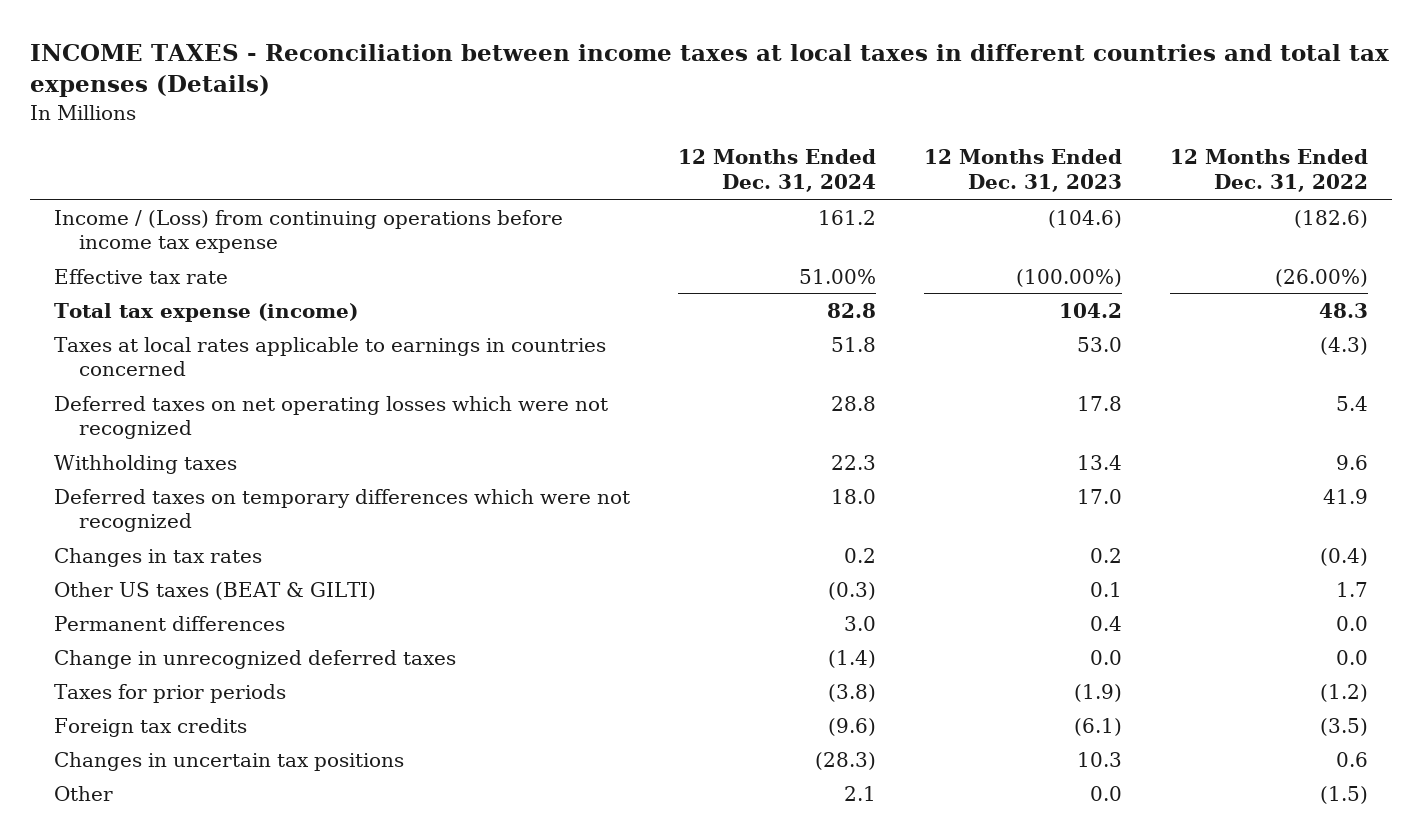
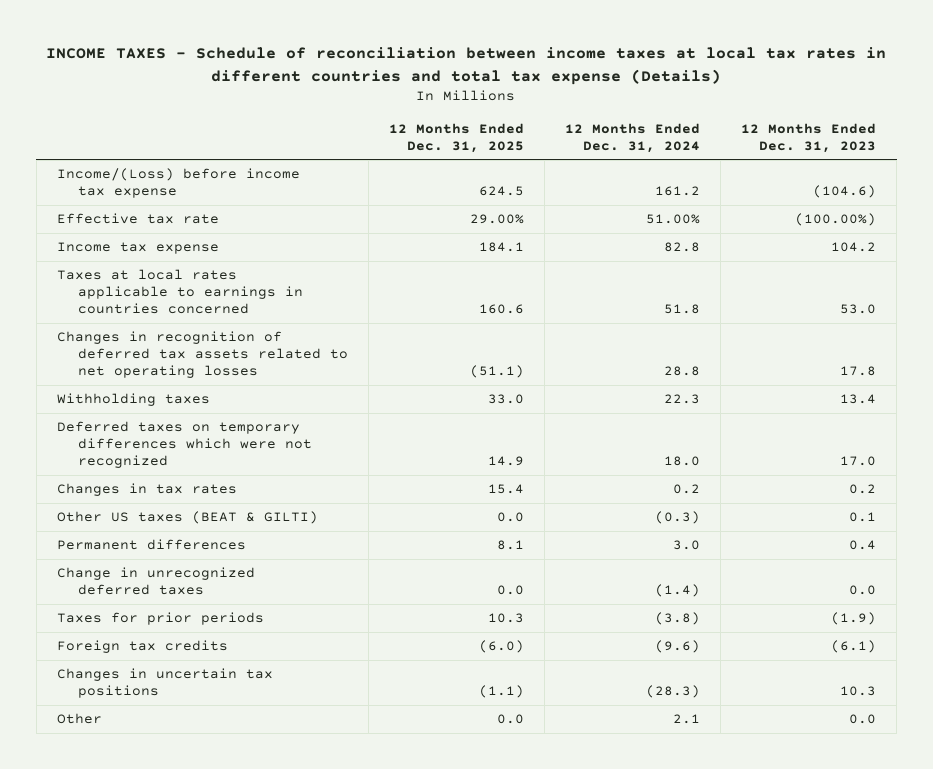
[29,44,1389,98] INCOME TAXES - Reconciliation between income taxes at local taxes in different countries and total tax expenses (Details) -> [46,47,887,85] INCOME TAXES - Schedule of reconciliation between income taxes at local tax rates in different countries and total tax expense (Details)
[1170,149,1369,193] 12 Months Ended Dec. 31, 2022 -> none
none -> [389,122,525,153] 12 Months Ended Dec. 31, 2025
[53,209,563,254] Income / (Loss) from continuing operations before income tax expense -> [56,168,300,199] Income/(Loss) before income tax expense
[53,302,358,322] Total tax expense (income) -> [56,242,219,255] Income tax expense
[53,395,608,440] Deferred taxes on net operating losses which were not recognized -> [56,331,349,379] Changes in recognition of deferred tax assets related to net operating losses

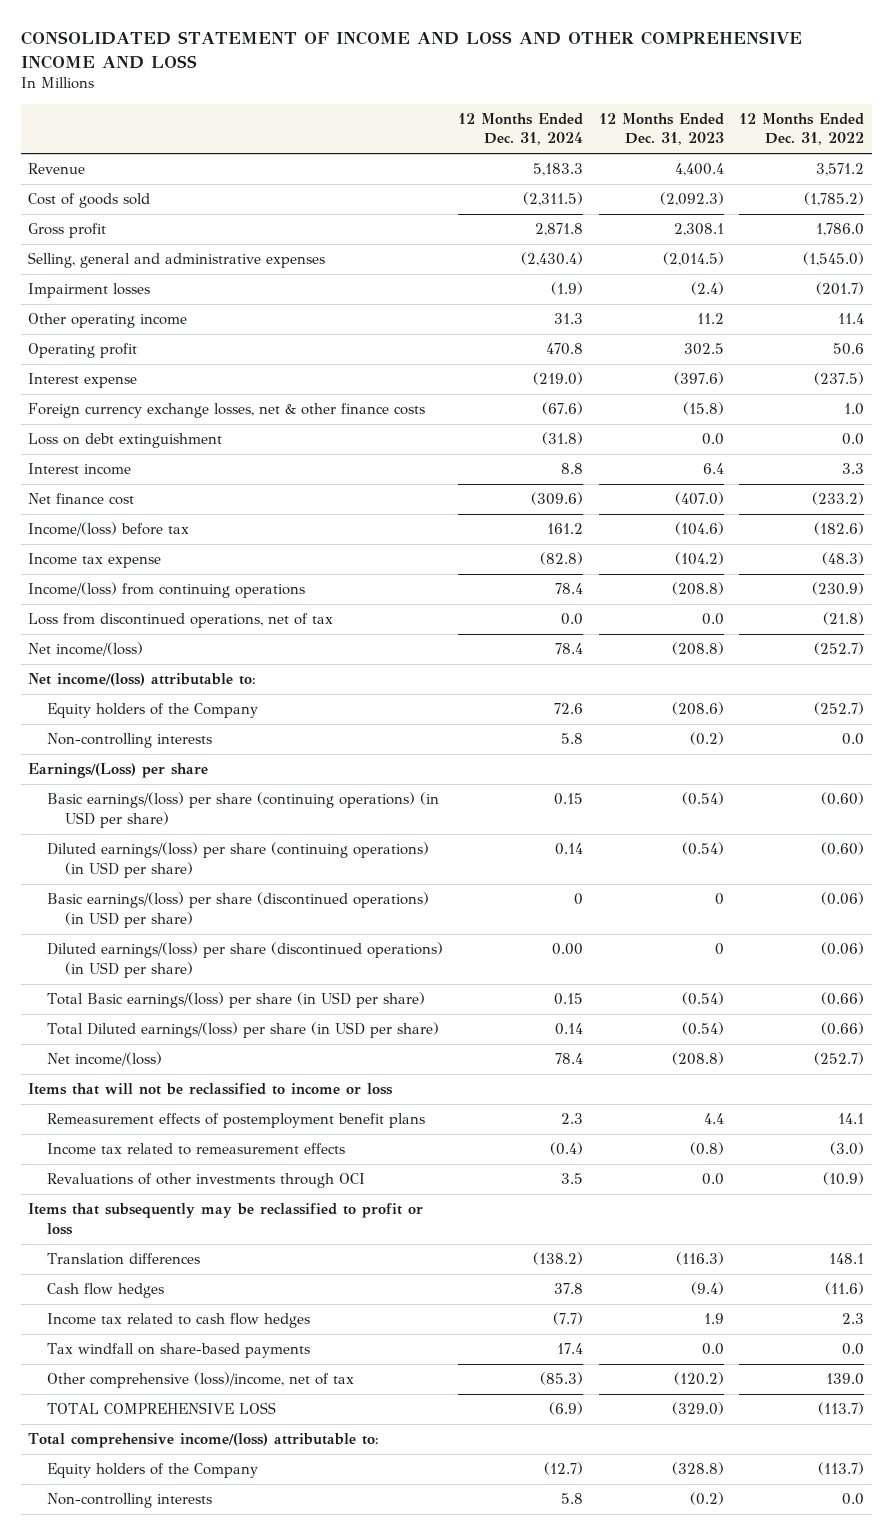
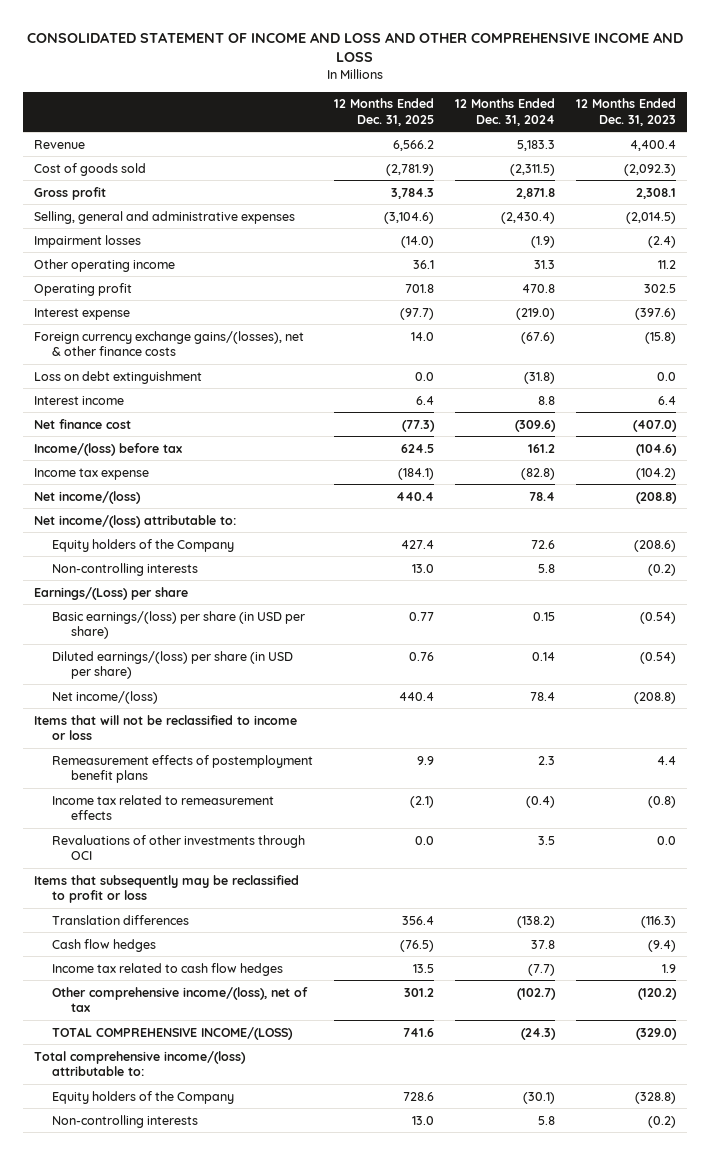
[739,112,865,146] 12 Months Ended Dec. 31, 2022 -> none
none -> [334,98,435,126] 12 Months Ended Dec. 31, 2025
[28,403,426,419] Foreign currency exchange losses, net & other finance costs -> [33,330,304,357] Foreign currency exchange gains/(losses), net & other finance costs
[28,582,306,599] Income/(loss) from continuing operations -> none
[28,613,334,629] Loss from discontinued operations, net of tax -> none
[46,792,439,828] Basic earnings/(loss) per share (continuing operations) (in USD per share) -> none
[46,842,429,878] Diluted earnings/(loss) per share (continuing operations) (in USD per share) -> none
[46,892,429,928] Basic earnings/(loss) per share (discontinued operations) (in USD per share) -> none
[46,942,443,978] Diluted earnings/(loss) per share (discontinued operations) (in USD per share) -> none
[46,992,425,1009] Total Basic earnings/(loss) per share (in USD per share) -> [52,610,306,640] Basic earnings/(loss) per share (in USD per share)
[46,1022,439,1039] Total Diluted earnings/(loss) per share (in USD per share) -> [52,650,294,680] Diluted earnings/(loss) per share (in USD per share)
[46,1343,310,1359] Tax windfall on share-based payments -> none
[46,1372,354,1389] Other comprehensive (loss)/income, net of tax -> [52,986,309,1013] Other comprehensive income/(loss), net of tax
[540,1372,584,1386] (85.3) -> [517,987,557,1000] (102.7)
[46,1402,276,1415] TOTAL COMPREHENSIVE LOSS -> [52,1026,294,1040] TOTAL COMPREHENSIVE INCOME/(LOSS)
[549,1402,584,1416] (6.9) -> [521,1027,557,1040] (24.3)
[544,1462,584,1476] (12.7) -> [523,1091,556,1104] (30.1)

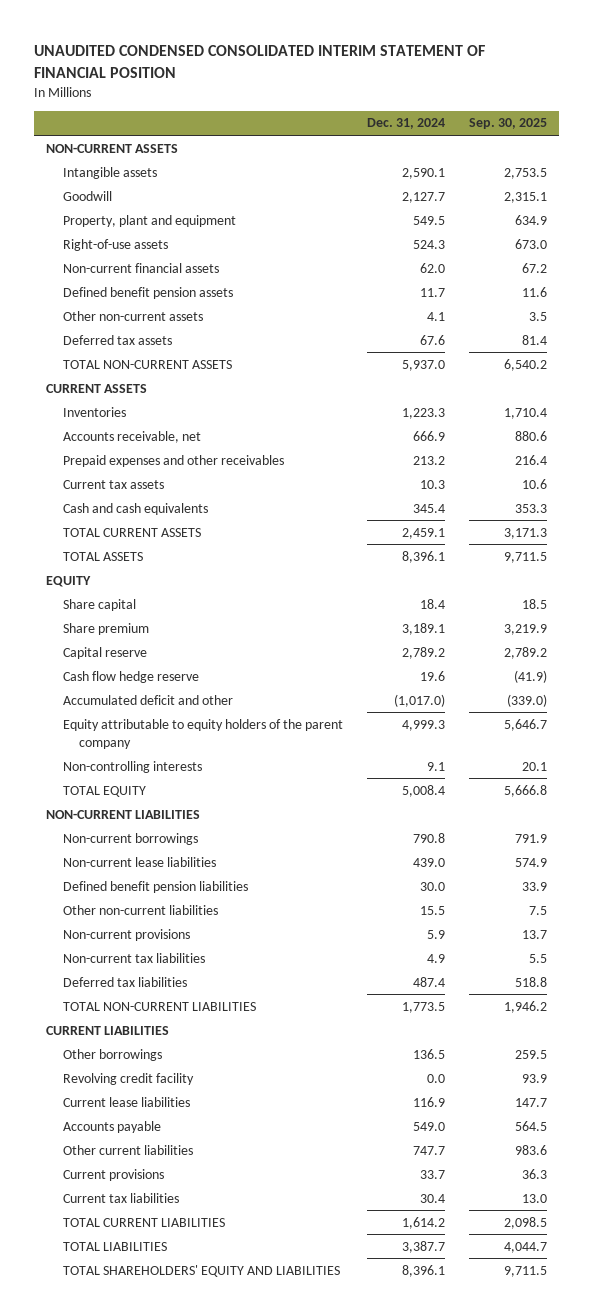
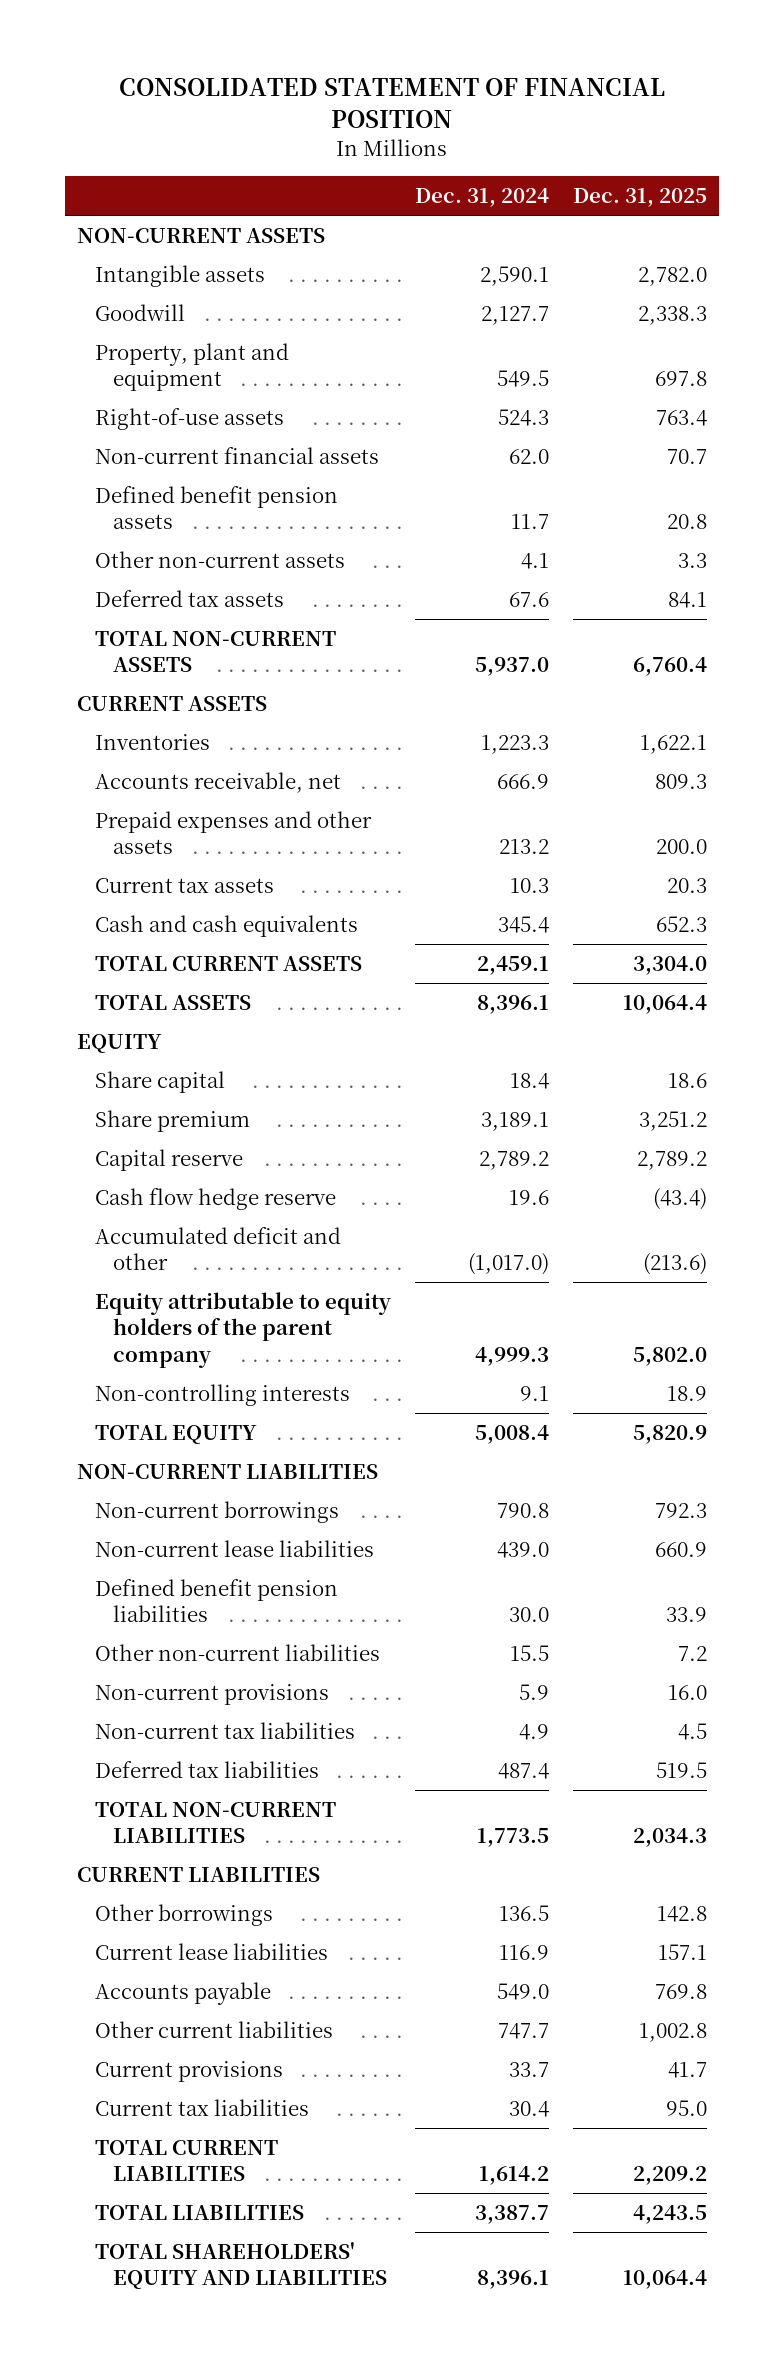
[34,44,486,78] UNAUDITED CONDENSED CONSOLIDATED INTERIM STATEMENT OF FINANCIAL POSITION -> [119,78,666,129] CONSOLIDATED STATEMENT OF FINANCIAL POSITION
[468,118,547,130] Sep. 30, 2025 -> none
none -> [573,188,708,208] Dec. 31, 2025
[62,454,284,467] Prepaid expenses and other receivables -> [94,810,372,855] Prepaid expenses and other assets
[62,1072,194,1085] Revolving credit facility -> none

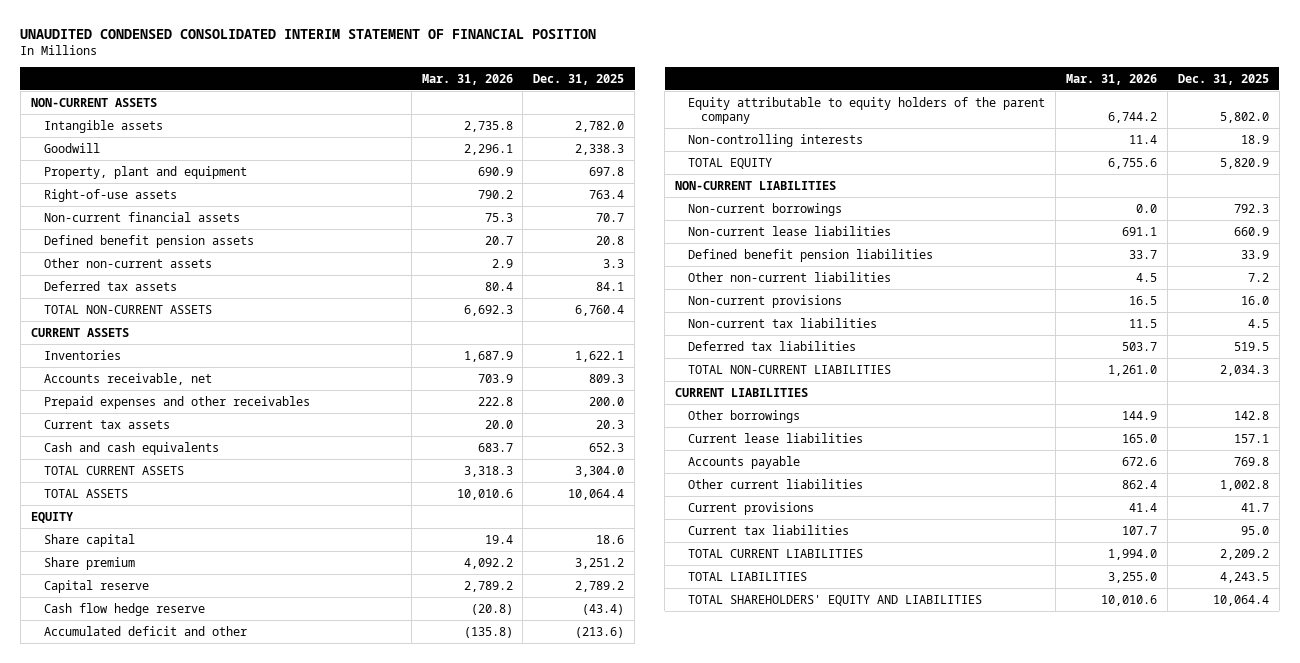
[119,78,666,129] CONSOLIDATED STATEMENT OF FINANCIAL POSITION -> [20,28,597,39] UNAUDITED CONDENSED CONSOLIDATED INTERIM STATEMENT OF FINANCIAL POSITION
[415,188,550,208] Dec. 31, 2024 -> none
none -> [421,73,513,85] Mar. 31, 2026
[94,810,372,855] Prepaid expenses and other assets -> [43,395,310,409] Prepaid expenses and other receivables

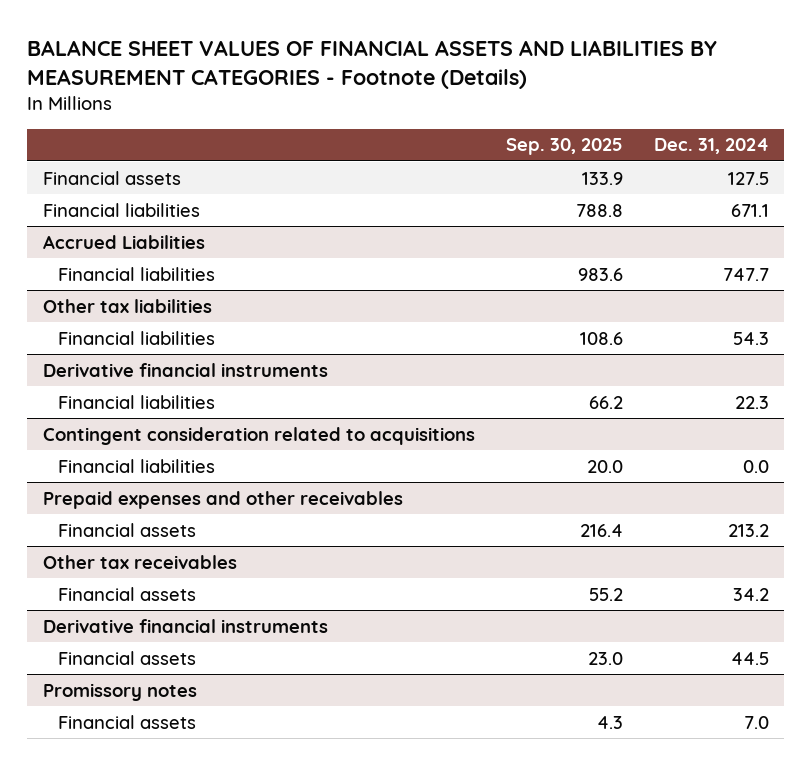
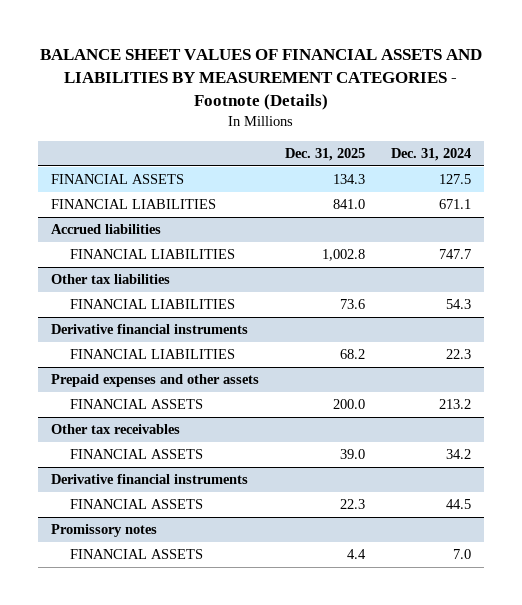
[505,138,623,156] Sep. 30, 2025 -> none
none -> [284,147,365,161] Dec. 31, 2025
[42,170,181,185] Financial assets -> [50,174,184,185] FINANCIAL ASSETS
[42,202,200,217] Financial liabilities -> [50,199,216,210] FINANCIAL LIABILITIES
[42,234,205,249] Accrued Liabilities -> [50,224,161,235] Accrued liabilities
[58,266,216,281] Financial liabilities -> [69,249,235,260] FINANCIAL LIABILITIES
[58,330,216,345] Financial liabilities -> [69,299,235,310] FINANCIAL LIABILITIES
[42,426,475,445] Contingent consideration related to acquisitions -> none
[58,458,216,473] Financial liabilities -> none
[58,394,216,409] Financial liabilities -> [69,349,235,360] FINANCIAL LIABILITIES
[42,490,403,509] Prepaid expenses and other receivables -> [50,374,259,388] Prepaid expenses and other assets
[58,522,197,537] Financial assets -> [69,399,203,410] FINANCIAL ASSETS
[58,586,197,601] Financial assets -> [69,449,203,460] FINANCIAL ASSETS
[58,650,197,665] Financial assets -> [69,499,203,510] FINANCIAL ASSETS
[58,714,197,729] Financial assets -> [69,549,203,560] FINANCIAL ASSETS

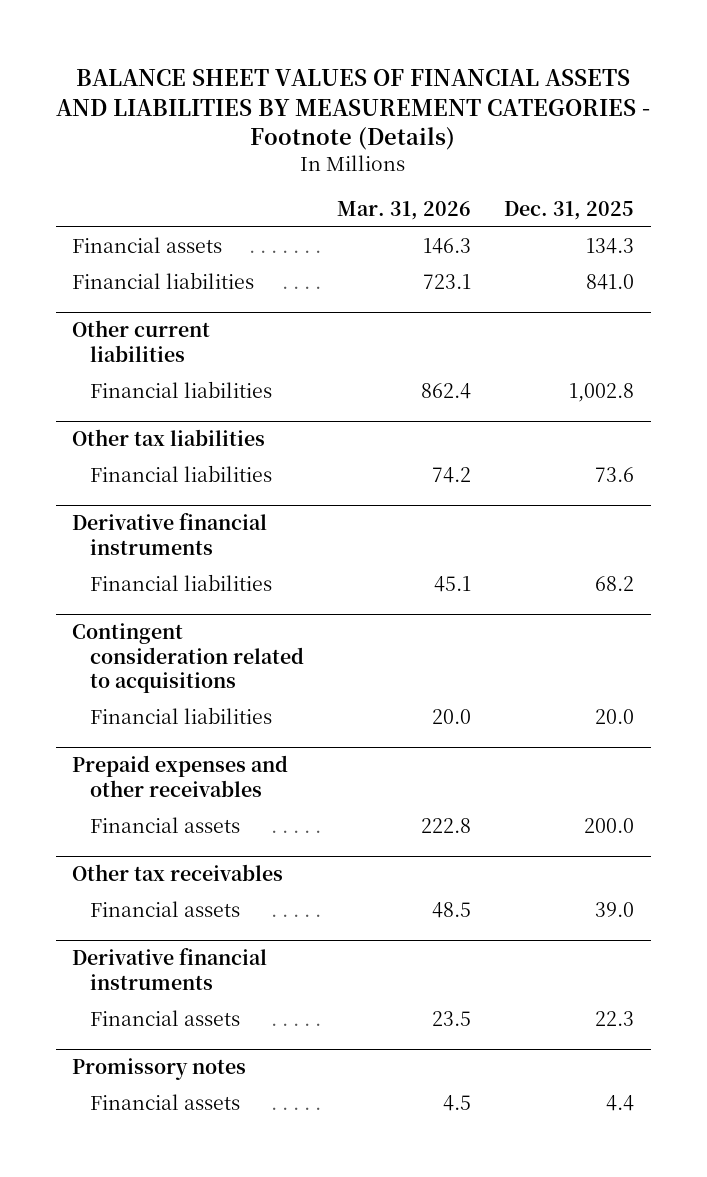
[391,147,472,161] Dec. 31, 2024 -> none
none -> [337,200,472,220] Mar. 31, 2026
[50,224,161,235] Accrued liabilities -> none
[50,174,184,185] FINANCIAL ASSETS -> [72,237,223,254] Financial assets
[50,199,216,210] FINANCIAL LIABILITIES -> [72,272,255,290] Financial liabilities
none -> [72,320,211,362] Other current liabilities
[69,249,235,260] FINANCIAL LIABILITIES -> [90,381,273,399] Financial liabilities
[69,299,235,310] FINANCIAL LIABILITIES -> [90,465,273,483] Financial liabilities
[69,349,235,360] FINANCIAL LIABILITIES -> [90,574,273,592] Financial liabilities
none -> [72,623,305,694] Contingent consideration related to acquisitions
none -> [90,707,273,725] Financial liabilities
[50,374,259,388] Prepaid expenses and other assets -> [72,755,289,797] Prepaid expenses and other receivables
[69,399,203,410] FINANCIAL ASSETS -> [90,817,241,834] Financial assets
[69,449,203,460] FINANCIAL ASSETS -> [90,901,241,918] Financial assets
[69,499,203,510] FINANCIAL ASSETS -> [90,1010,241,1027] Financial assets
[69,549,203,560] FINANCIAL ASSETS -> [90,1094,241,1111] Financial assets

